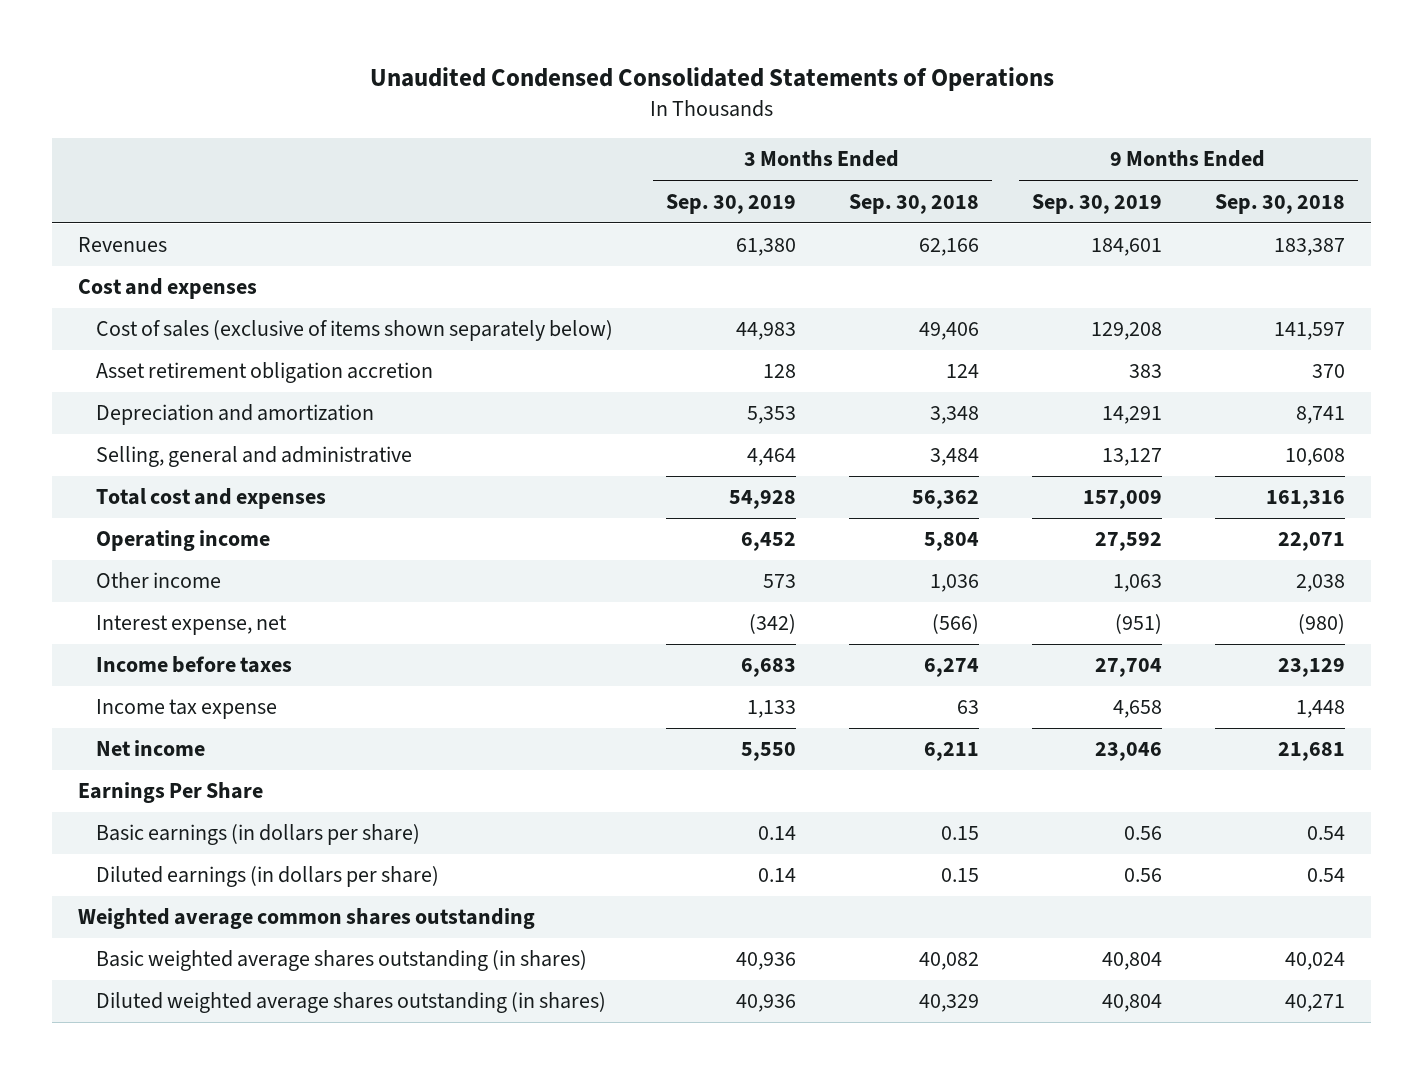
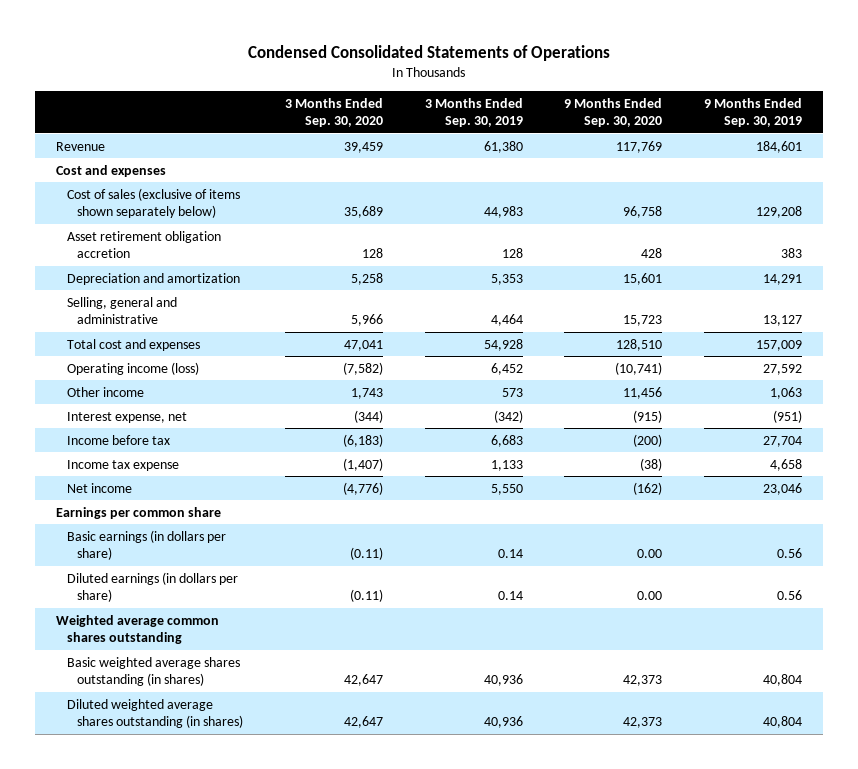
[369,67,1054,92] Unaudited Condensed Consolidated Statements of Operations -> [248,44,611,61] Condensed Consolidated Statements of Operations
[848,193,979,214] Sep. 30, 2018 -> none
[1214,193,1345,214] Sep. 30, 2018 -> none
none -> [285,97,384,128] 3 Months Ended Sep. 30, 2020
none -> [564,97,663,128] 9 Months Ended Sep. 30, 2020
[78,237,168,253] Revenues -> [56,141,106,151] Revenue
[96,530,271,552] Operating income -> [66,361,199,375] Operating income (loss)
[96,656,293,674] Income before taxes -> [66,434,170,445] Income before tax
[78,782,264,804] Earnings Per Share -> [56,506,222,519] Earnings per common share

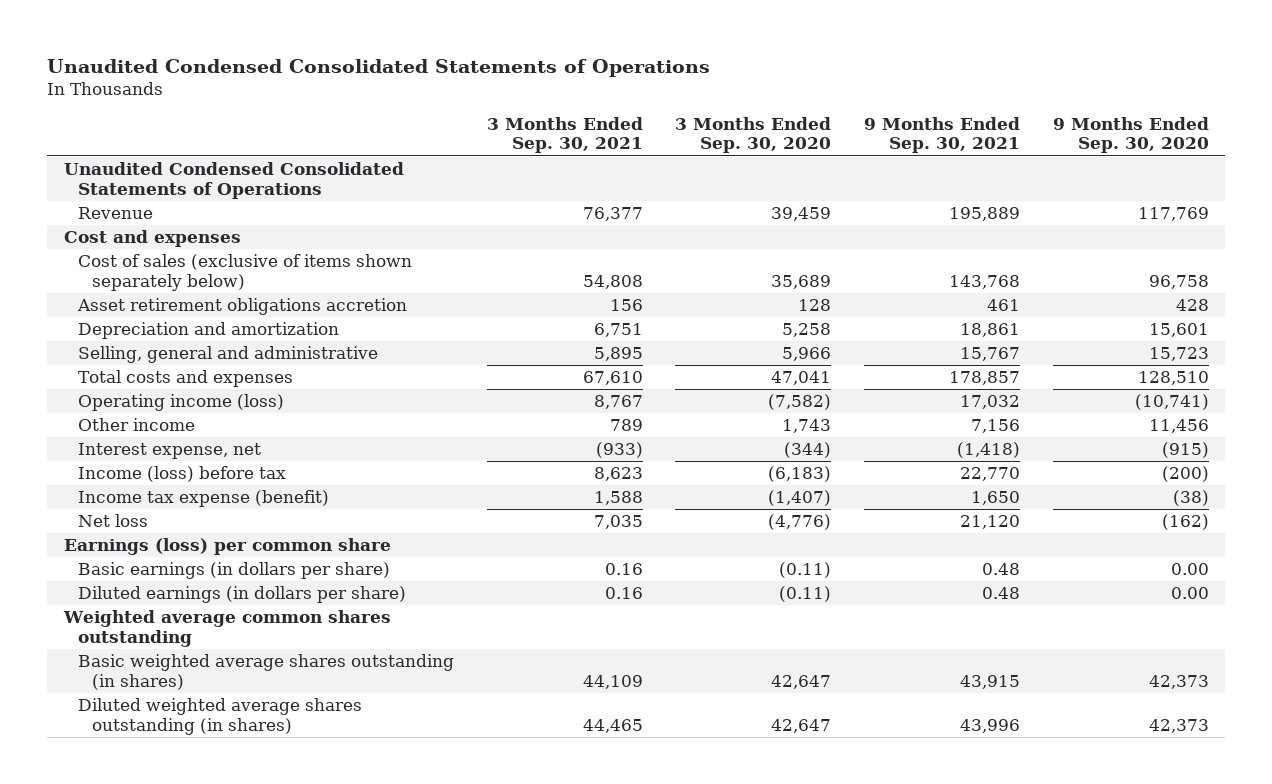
[248,44,611,61] Condensed Consolidated Statements of Operations -> [47,58,711,77] Unaudited Condensed Consolidated Statements of Operations
[424,97,523,128] 3 Months Ended Sep. 30, 2019 -> none
[703,97,802,128] 9 Months Ended Sep. 30, 2019 -> none
none -> [486,116,643,154] 3 Months Ended Sep. 30, 2021
none -> [864,116,1021,154] 9 Months Ended Sep. 30, 2021
none -> [63,162,404,199] Unaudited Condensed Consolidated Statements of Operations
[66,230,221,259] Asset retirement obligation accretion -> [76,298,407,316] Asset retirement obligations accretion
[66,338,200,351] Total cost and expenses -> [77,370,293,388] Total costs and expenses
[66,434,170,445] Income before tax -> [77,466,286,483] Income (loss) before tax
[66,459,179,471] Income tax expense -> [77,490,329,508] Income tax expense (benefit)
[66,482,132,493] Net income -> [77,514,148,528] Net loss
[56,506,222,519] Earnings per common share -> [63,538,391,556] Earnings (loss) per common share

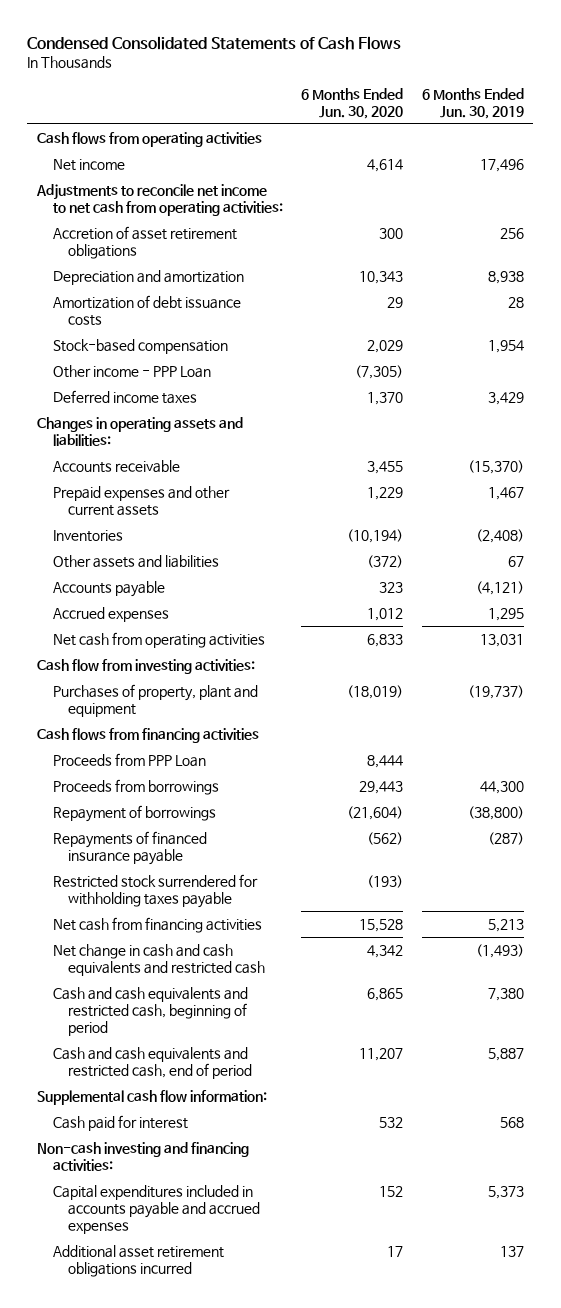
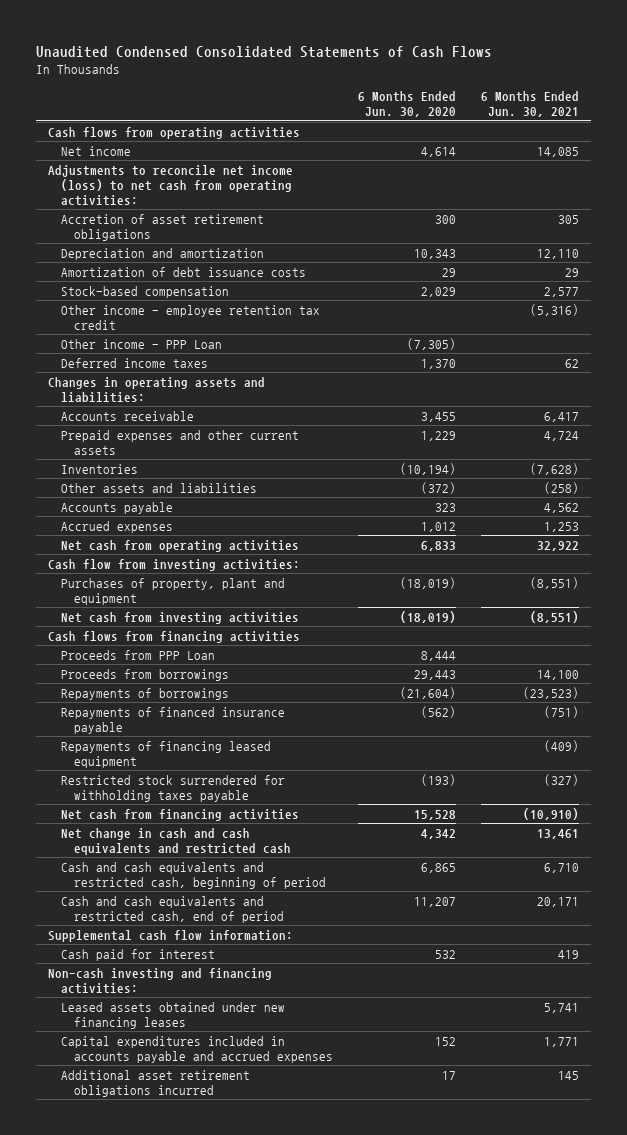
[27,35,402,50] Condensed Consolidated Statements of Cash Flows -> [35,45,492,58] Unaudited Condensed Consolidated Statements of Cash Flows
[422,87,525,119] 6 Months Ended Jun. 30, 2019 -> none
none -> [480,91,579,118] 6 Months Ended Jun. 30, 2021
[35,183,283,217] Adjustments to reconcile net income to net cash from operating activities: -> [47,164,293,206] Adjustments to reconcile net income (loss) to net cash from operating activities:
none -> [60,304,320,330] Other income - employee retention tax credit
none -> [60,611,299,624] Net cash from investing activities
[52,804,216,822] Repayment of borrowings -> [60,687,229,700] Repayments of borrowings
none -> [60,740,271,768] Repayments of financing leased equipment
none -> [60,1001,285,1029] Leased assets obtained under new financing leases

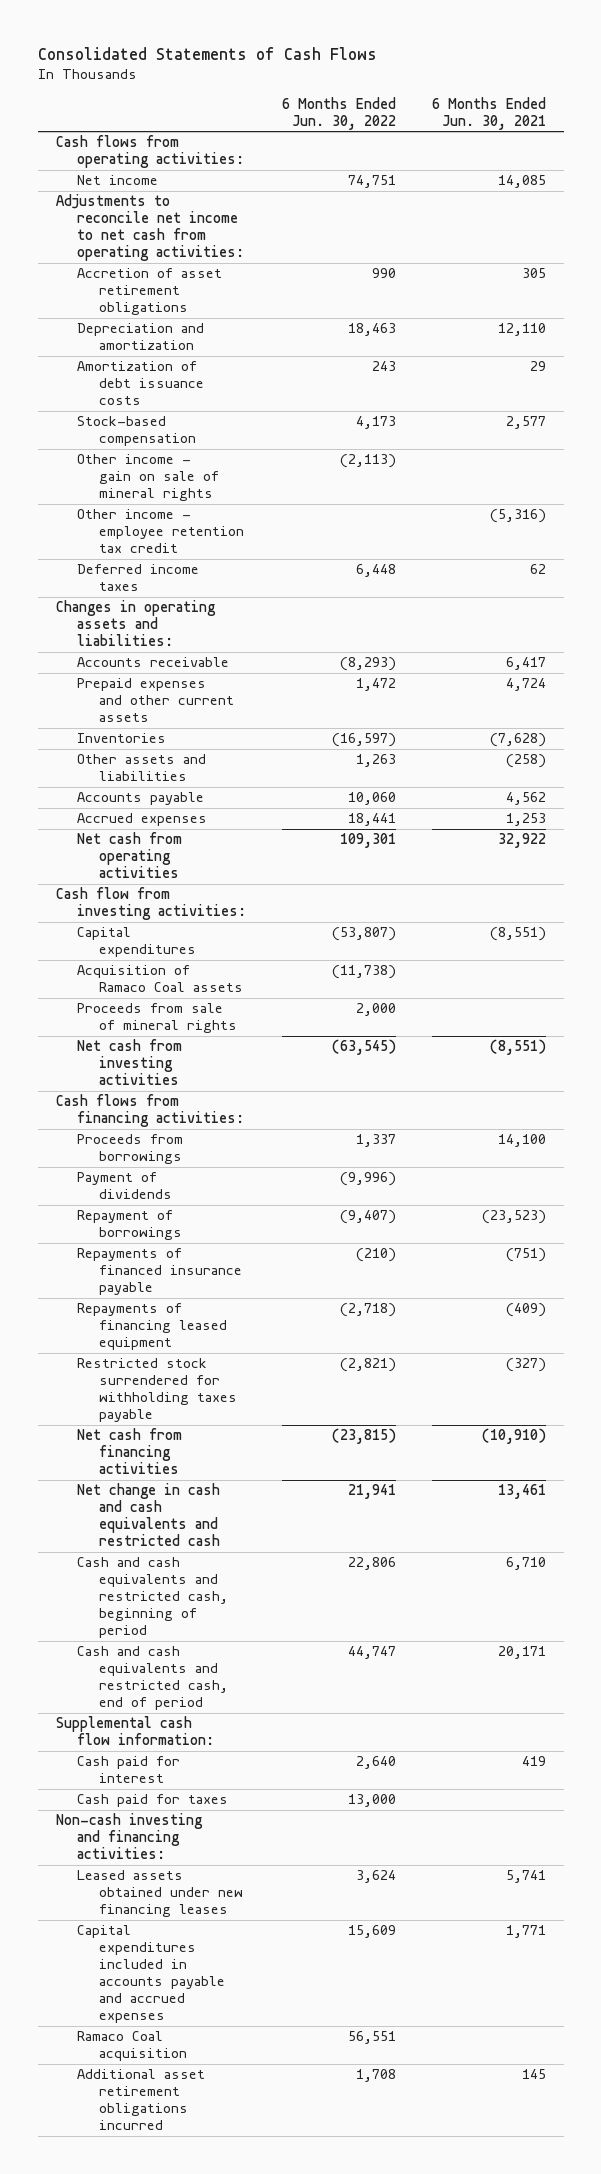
[35,45,492,58] Unaudited Condensed Consolidated Statements of Cash Flows -> [37,46,377,60] Consolidated Statements of Cash Flows
[357,91,456,118] 6 Months Ended Jun. 30, 2020 -> none
none -> [282,96,397,130] 6 Months Ended Jun. 30, 2022
[47,126,300,139] Cash flows from operating activities -> [55,135,245,169] Cash flows from operating activities:
[47,164,293,206] Adjustments to reconcile net income (loss) to net cash from operating activities: -> [55,194,245,262] Adjustments to reconcile net income to net cash from operating activities:
none -> [77,454,220,502] Other income - gain on sale of mineral rights
[60,338,222,349] Other income - PPP Loan -> none
[60,577,285,605] Purchases of property, plant and equipment -> [77,927,197,958] Capital expenditures
none -> [77,965,244,993] Acquisition of Ramaco Coal assets
none -> [77,1003,238,1034] Proceeds from sale of mineral rights
[60,649,215,660] Proceeds from PPP Loan -> none
[47,630,300,643] Cash flows from financing activities -> [55,1094,245,1128] Cash flows from financing activities:
none -> [77,1172,173,1200] Payment of dividends
[60,687,229,700] Repayments of borrowings -> [77,1210,183,1241] Repayment of borrowings
none -> [77,1794,229,1808] Cash paid for taxes
none -> [77,2031,188,2062] Ramaco Coal acquisition

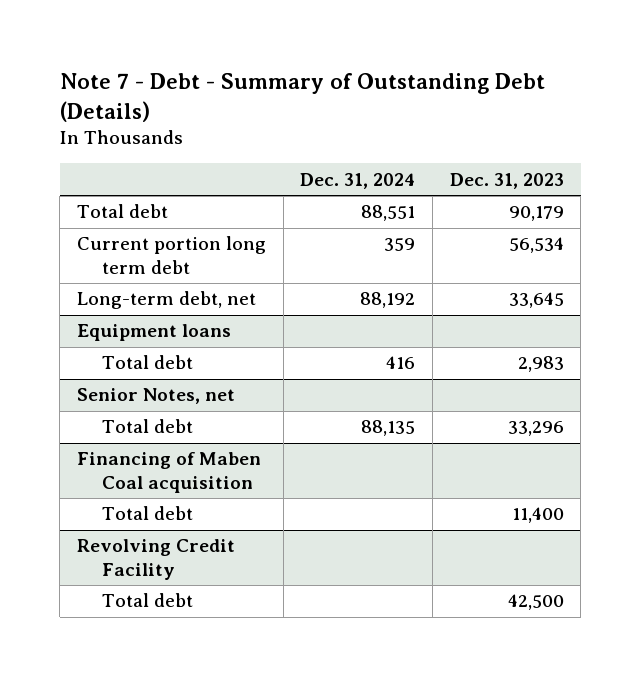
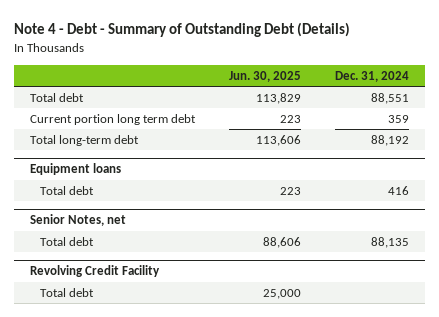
[59,73,545,122] Note 7 - Debt - Summary of Outstanding Debt (Details) -> [13,22,350,38] Note 4 - Debt - Summary of Outstanding Debt (Details)
[449,172,564,189] Dec. 31, 2023 -> none
none -> [228,71,301,83] Jun. 30, 2025
[76,291,256,310] Long-term debt, net -> [30,134,140,146] Total long-term debt
[76,452,261,493] Financing of Maben Coal acquisition -> none
[101,506,193,521] Total debt -> none

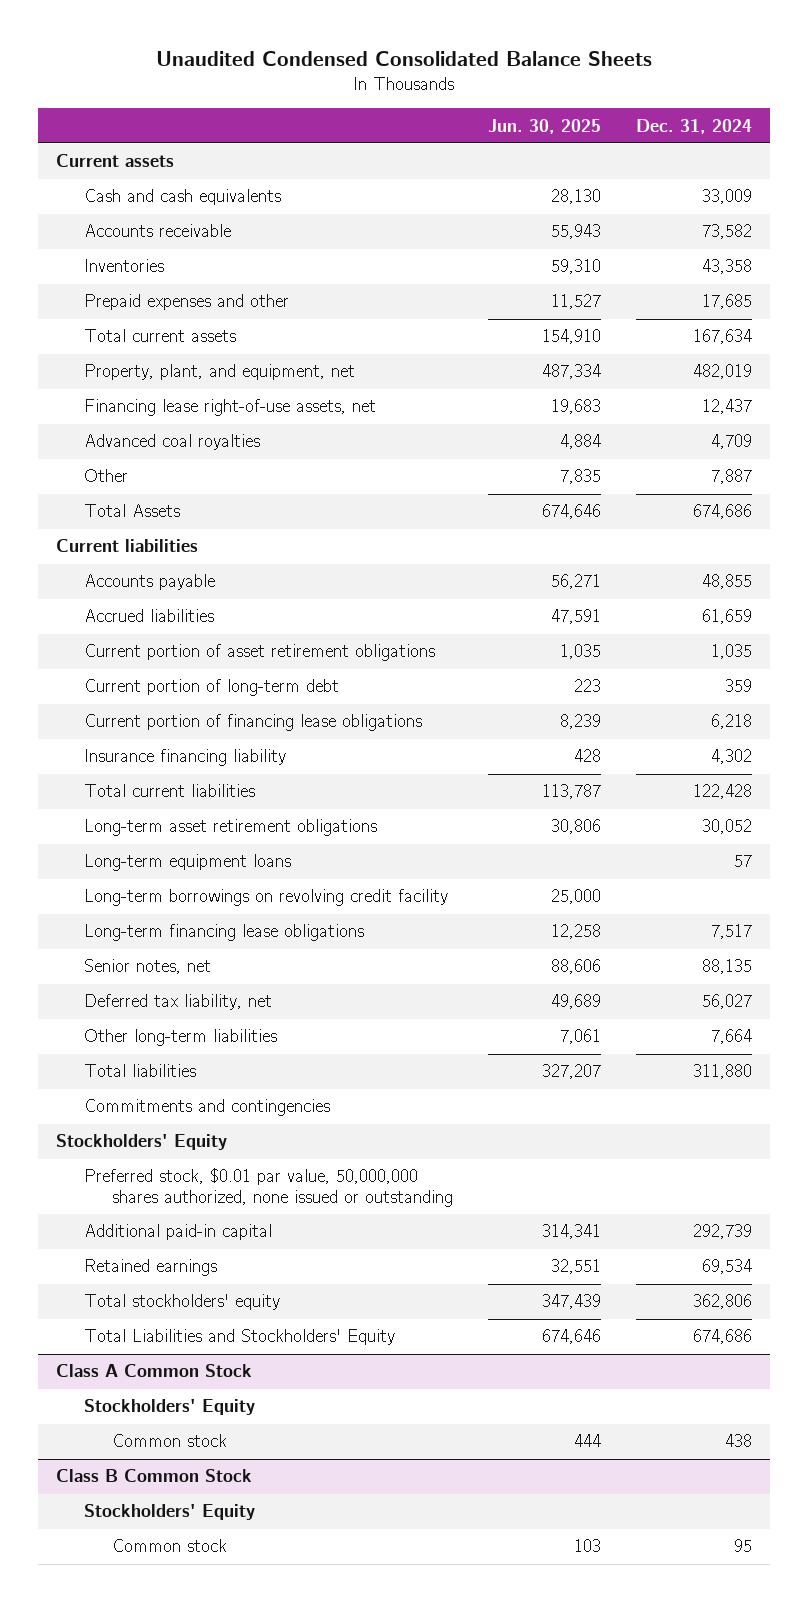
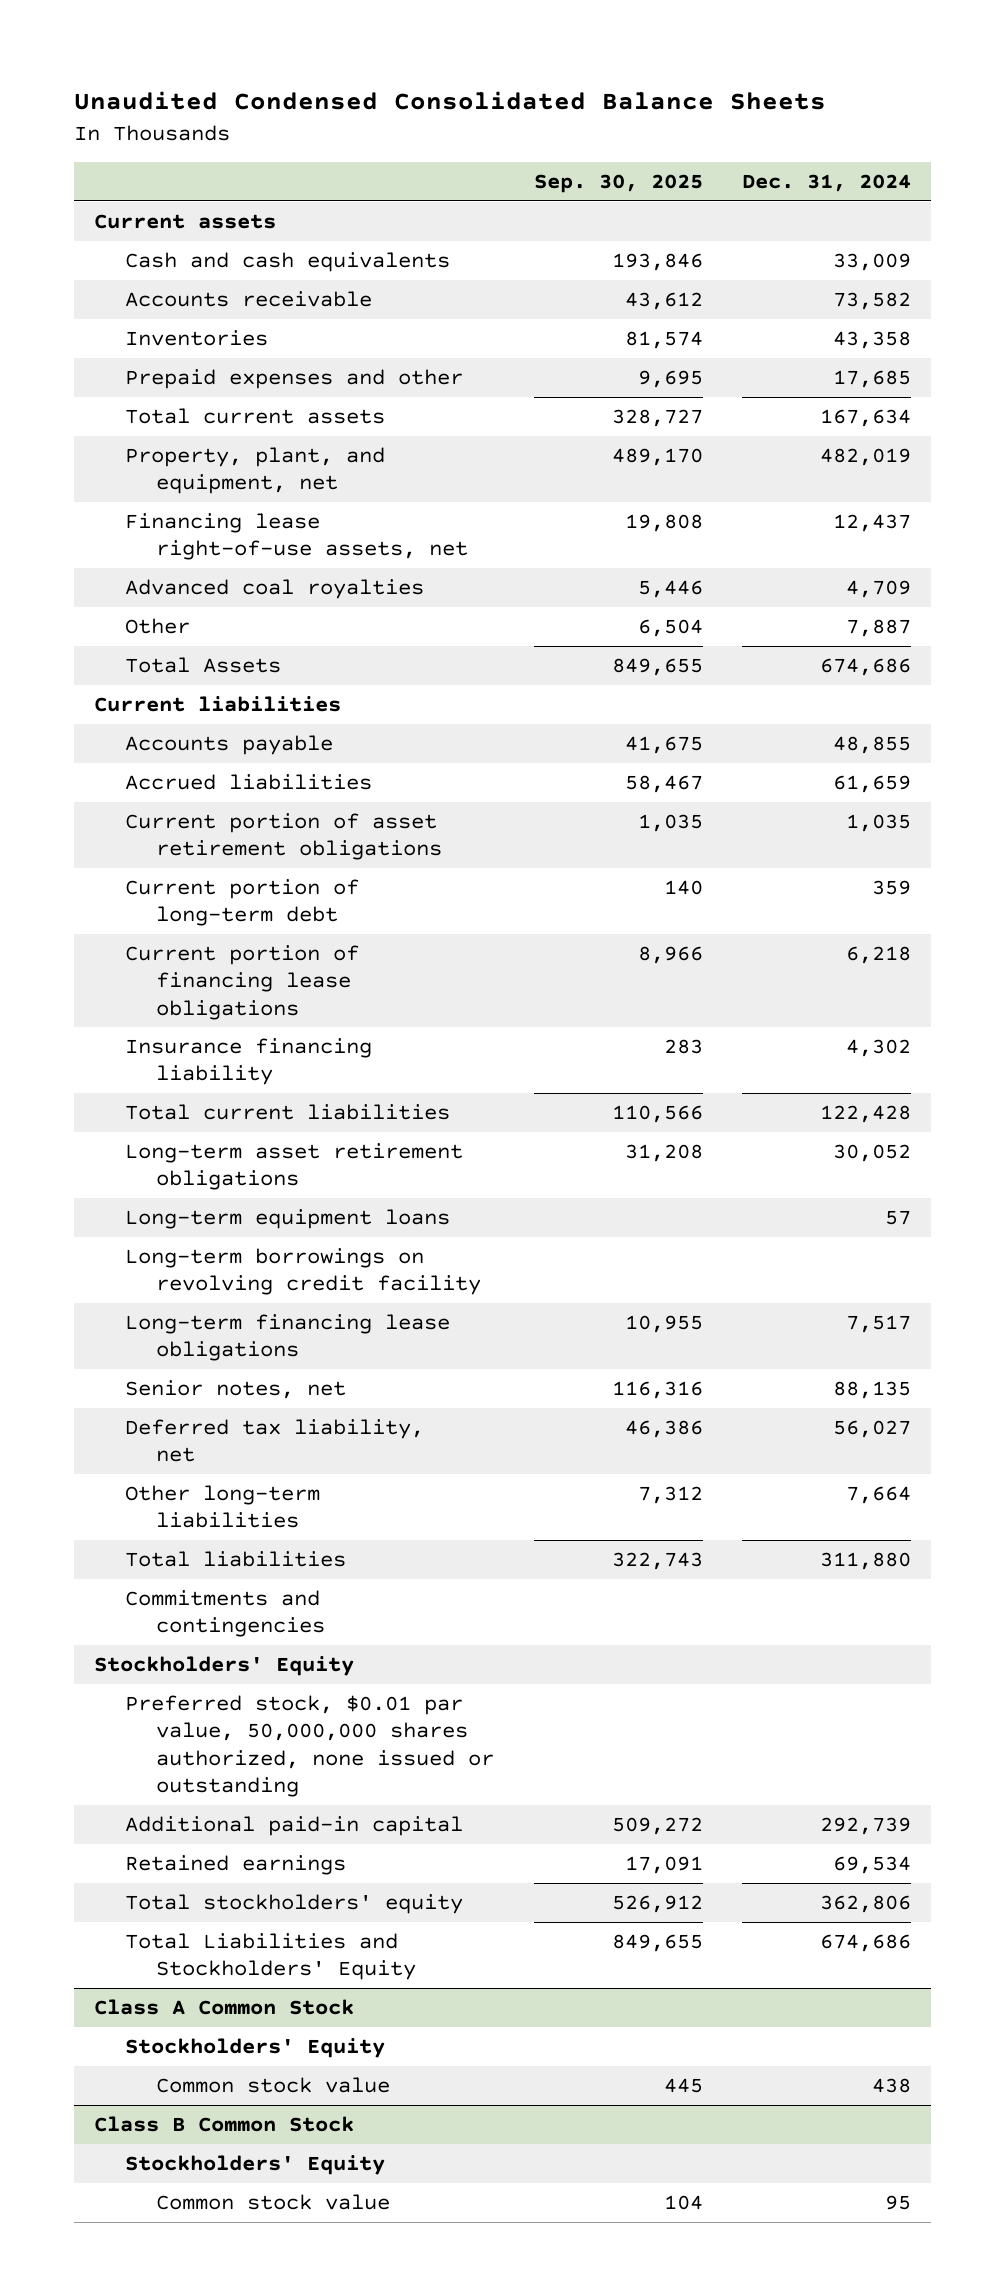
[487,118,601,134] Jun. 30, 2025 -> none
none -> [533,174,703,194] Sep. 30, 2025
[111,1434,227,1448] Common stock -> [155,2076,390,2093] Common stock value
[111,1539,227,1553] Common stock -> [155,2193,390,2210] Common stock value

